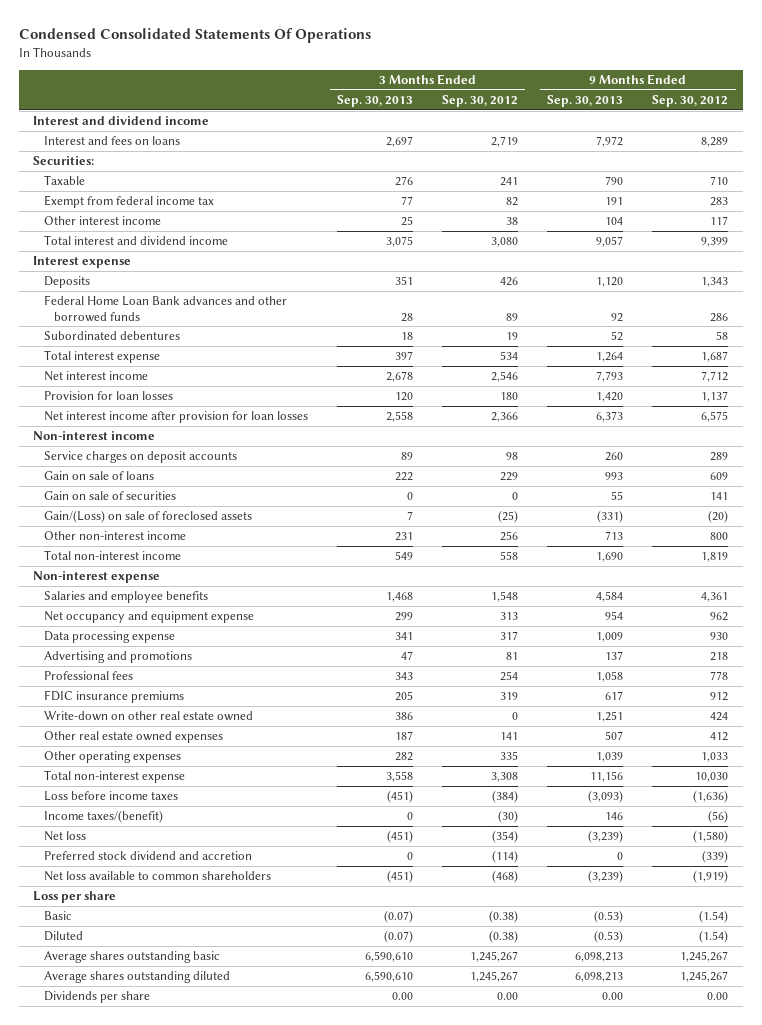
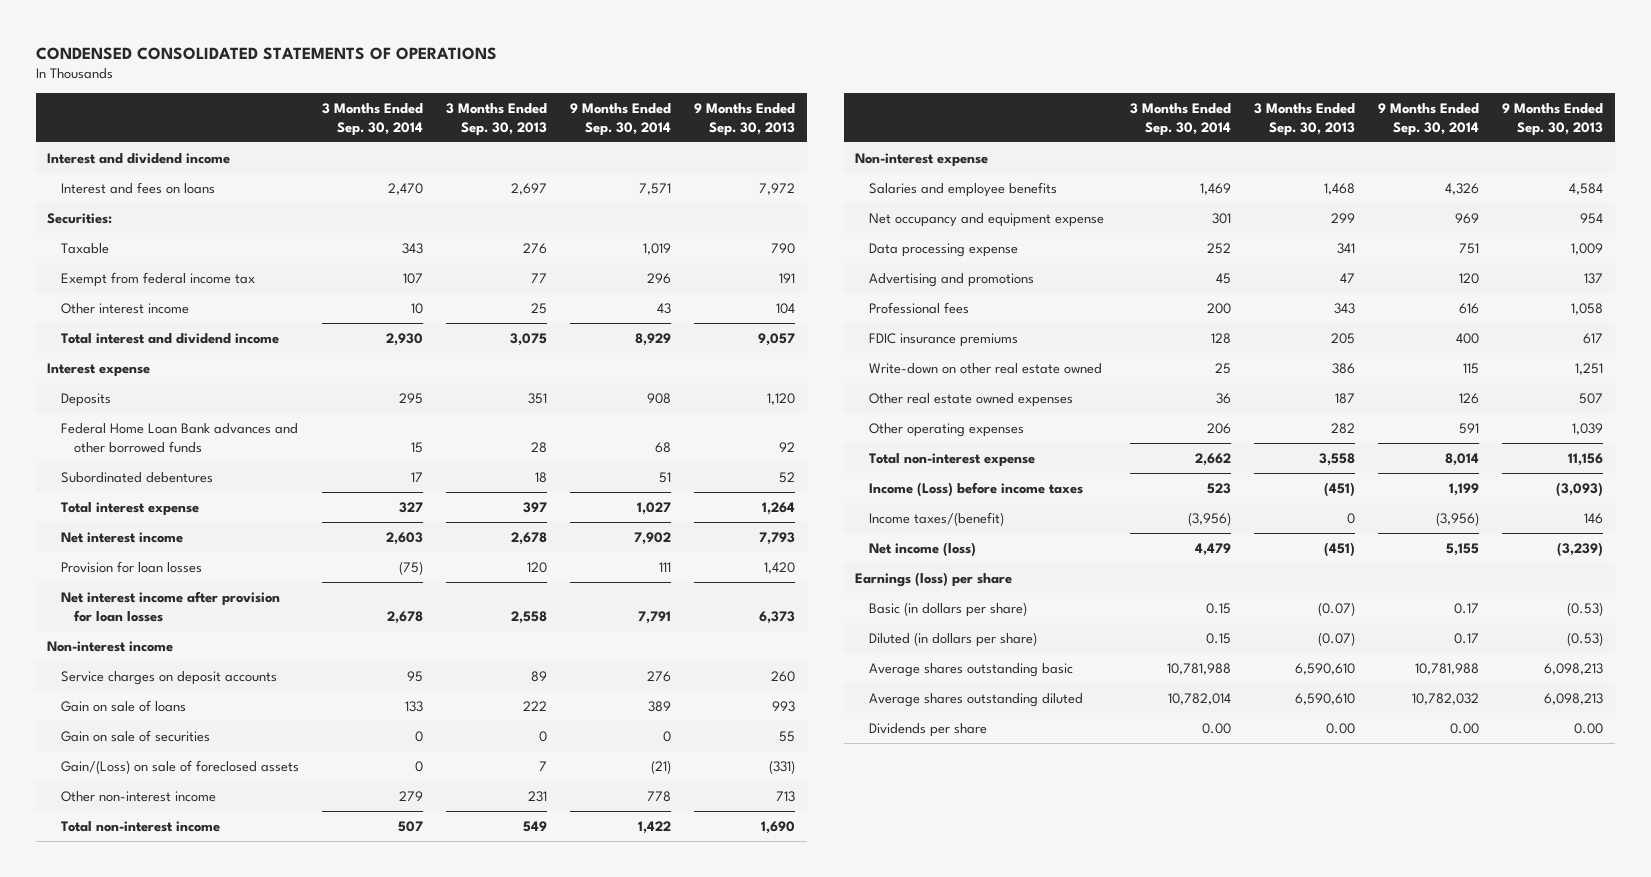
[18,28,371,44] Condensed Consolidated Statements Of Operations -> [35,46,497,60] CONDENSED CONSOLIDATED STATEMENTS OF OPERATIONS
[442,94,519,107] Sep. 30, 2012 -> none
[652,94,729,107] Sep. 30, 2012 -> none
none -> [321,102,423,136] 3 Months Ended Sep. 30, 2014
none -> [570,102,672,136] 9 Months Ended Sep. 30, 2014
[43,791,178,802] Loss before income taxes -> [868,481,1083,497] Income (Loss) before income taxes
[43,851,252,861] Preferred stock dividend and accretion -> none
[43,871,271,882] Net loss available to common shareholders -> none
[43,831,86,842] Net loss -> [868,541,976,557] Net income (loss)
[33,891,117,904] Loss per share -> [855,571,1013,587] Earnings (loss) per share
[43,911,72,921] Basic -> [868,601,1027,617] Basic (in dollars per share)
[43,931,83,942] Diluted -> [868,631,1037,647] Diluted (in dollars per share)

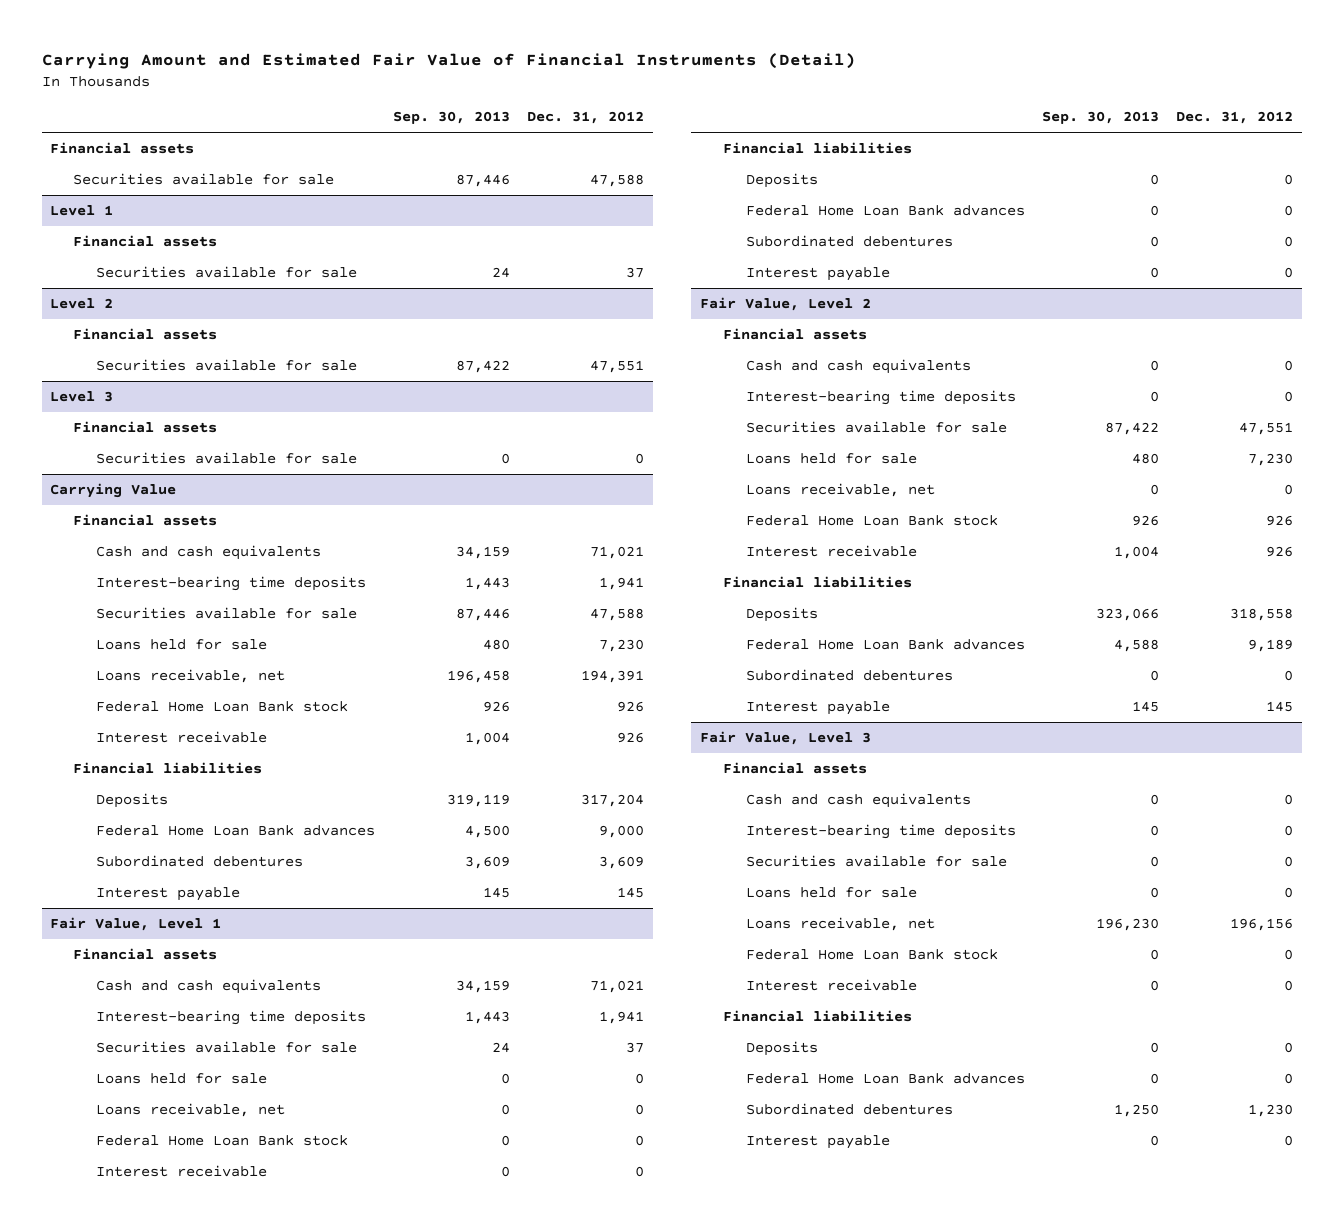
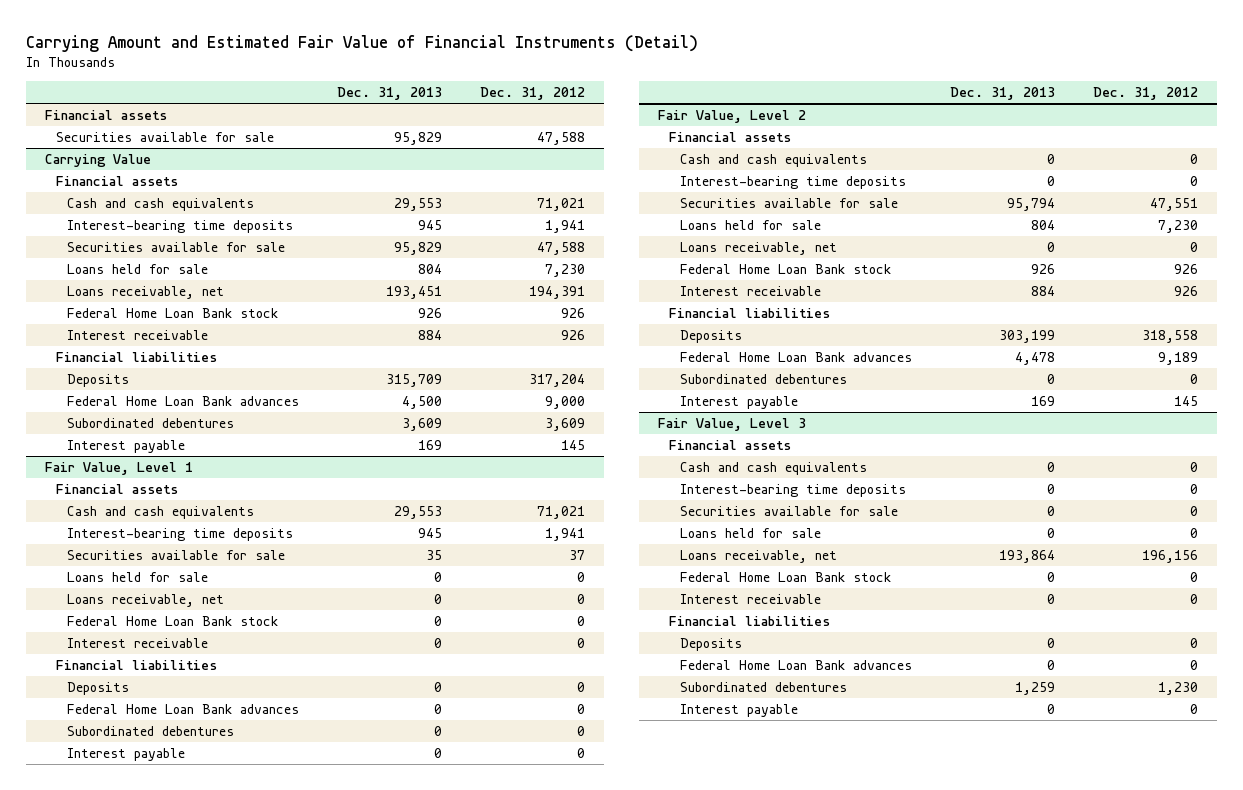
[392,111,510,125] Sep. 30, 2013 -> none
none -> [336,87,442,101] Dec. 31, 2013
[50,204,114,216] Level 1 -> none
[73,234,218,247] Financial assets -> none
[96,265,358,278] Securities available for sale -> none
[50,297,114,309] Level 2 -> none
[73,327,218,340] Financial assets -> none
[96,358,358,371] Securities available for sale -> none
[50,390,114,402] Level 3 -> none
[73,420,218,433] Financial assets -> none
[96,451,358,464] Securities available for sale -> none

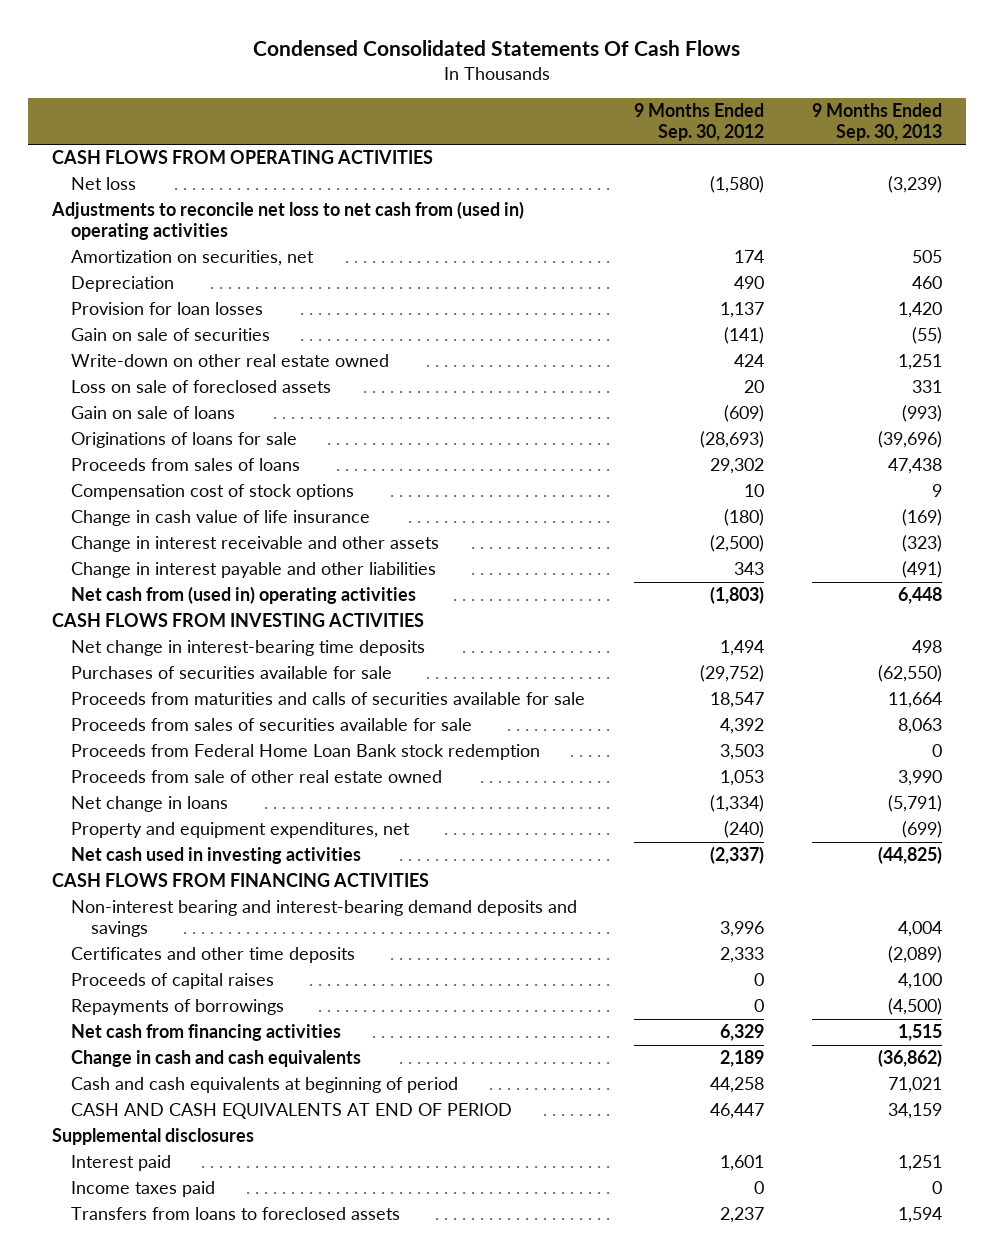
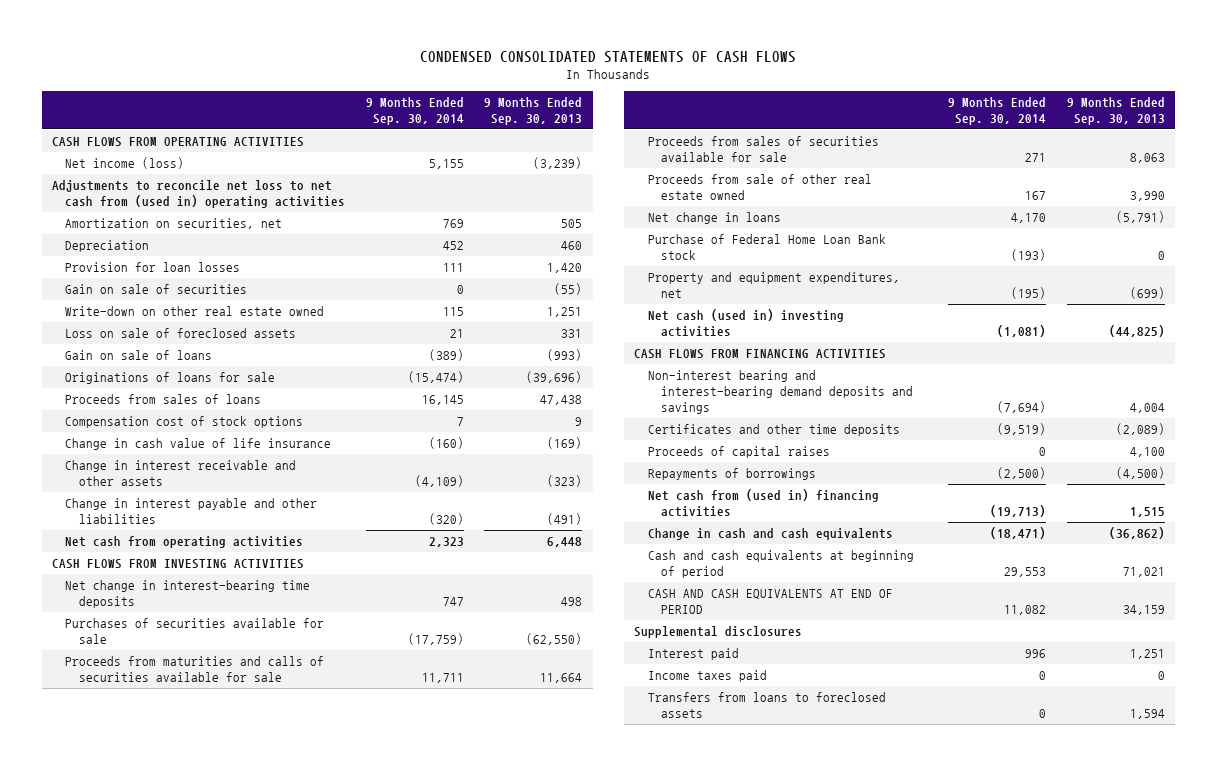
[252,39,740,56] Condensed Consolidated Statements Of Cash Flows -> [420,51,797,64] CONDENSED CONSOLIDATED STATEMENTS OF CASH FLOWS
[633,102,764,141] 9 Months Ended Sep. 30, 2012 -> none
none -> [365,96,464,125] 9 Months Ended Sep. 30, 2014
[71,177,137,191] Net loss -> [65,157,185,170] Net income (loss)
[71,586,417,605] Net cash from (used in) operating activities -> [65,536,304,549] Net cash from operating activities
[71,744,541,761] Proceeds from Federal Home Loan Bank stock redemption -> none
none -> [647,234,886,261] Purchase of Federal Home Loan Bank stock
[71,847,362,865] Net cash used in investing activities -> [647,309,844,338] Net cash (used in) investing activities
[71,1024,342,1042] Net cash from financing activities -> [647,489,879,518] Net cash from (used in) financing activities

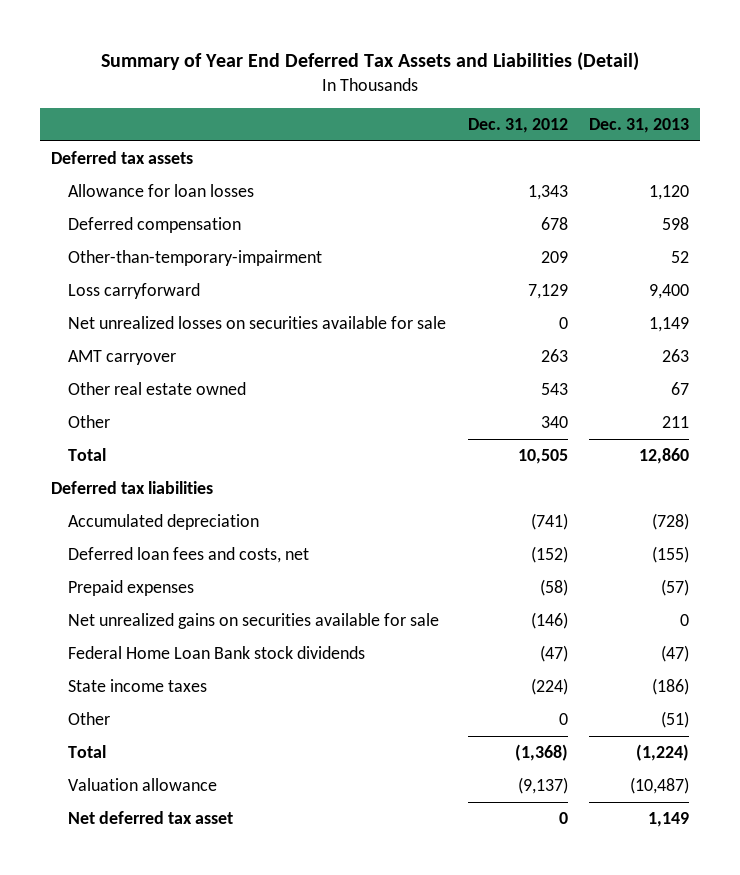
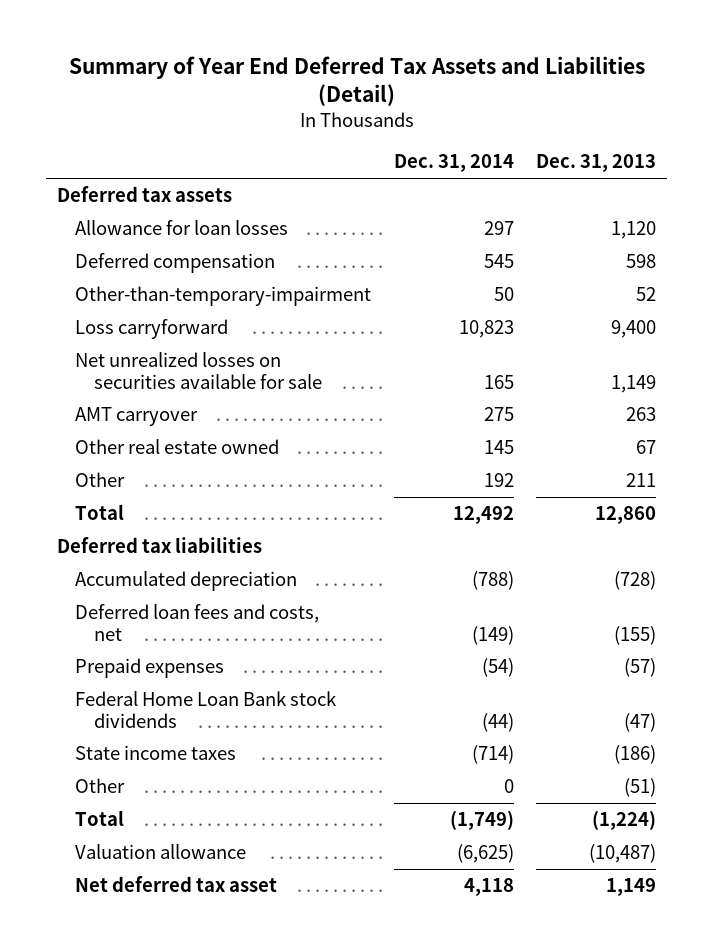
[467,118,568,134] Dec. 31, 2012 -> none
none -> [393,154,514,173] Dec. 31, 2014
[68,612,440,629] Net unrealized gains on securities available for sale -> none

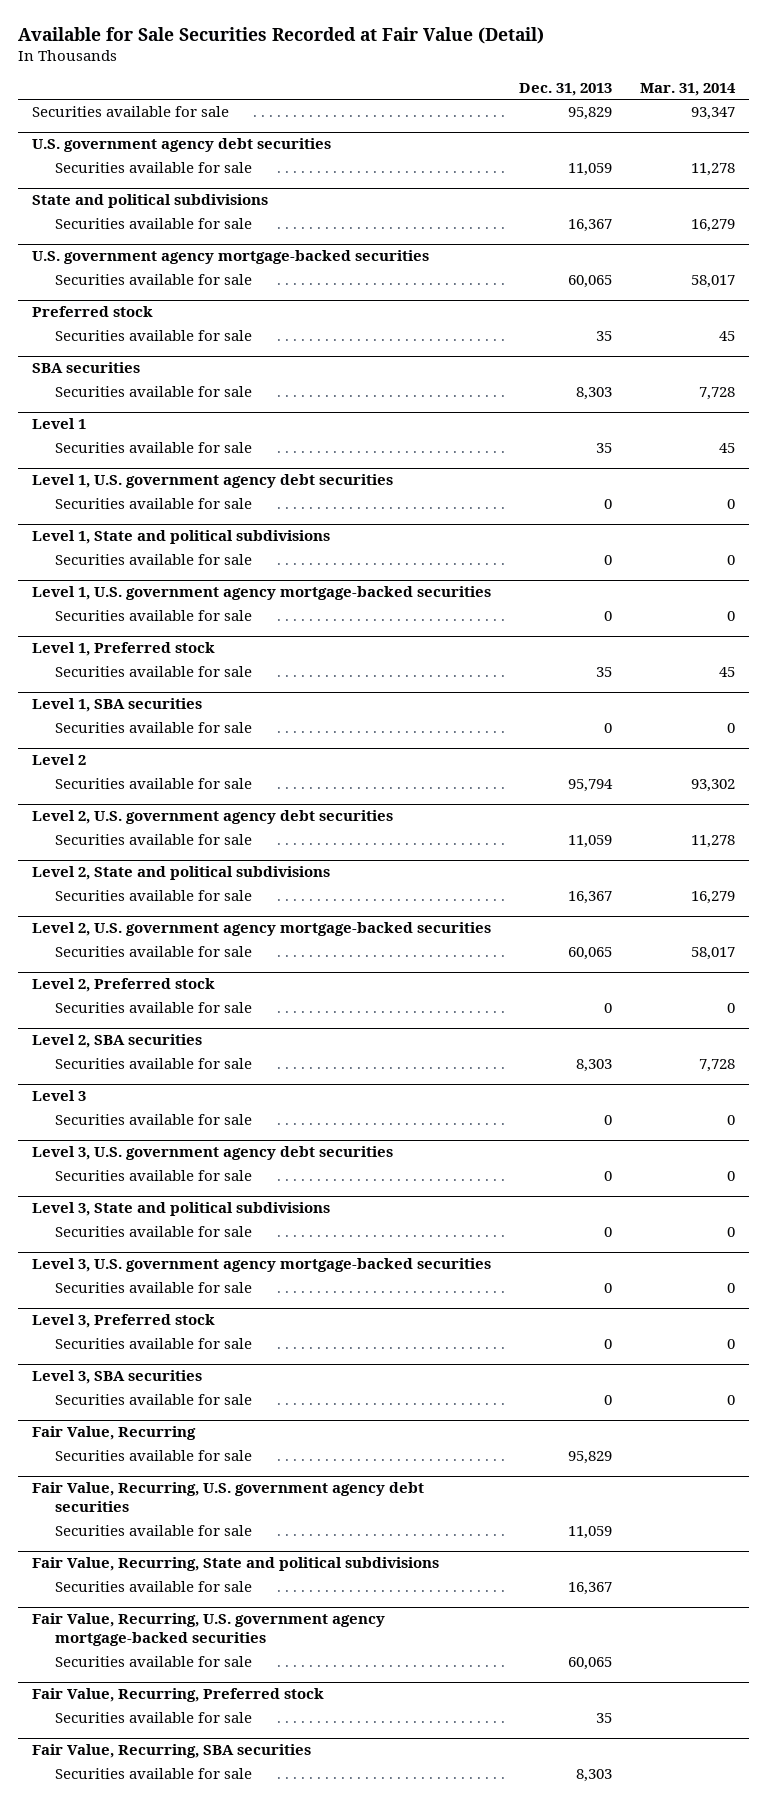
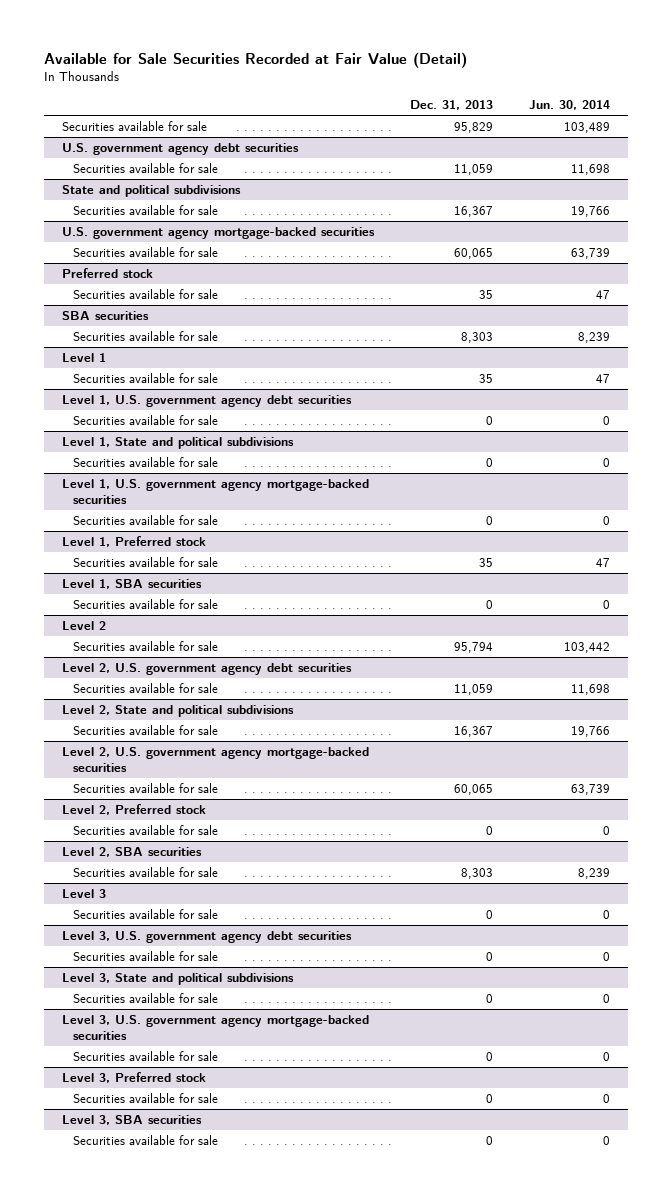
[639,83,736,97] Mar. 31, 2014 -> none
none -> [529,99,611,110] Jun. 30, 2014
[31,1426,196,1441] Fair Value, Recurring -> none
[55,1449,253,1461] Securities available for sale -> none
[31,1482,424,1513] Fair Value, Recurring, U.S. government agency debt securities -> none
[55,1524,253,1536] Securities available for sale -> none
[31,1557,439,1572] Fair Value, Recurring, State and political subdivisions -> none
[55,1580,253,1592] Securities available for sale -> none
[31,1613,385,1647] Fair Value, Recurring, U.S. government agency mortgage-backed securities -> none
[55,1655,253,1667] Securities available for sale -> none
[31,1688,324,1703] Fair Value, Recurring, Preferred stock -> none
[55,1711,253,1723] Securities available for sale -> none
[31,1744,311,1759] Fair Value, Recurring, SBA securities -> none
[55,1767,253,1779] Securities available for sale -> none

